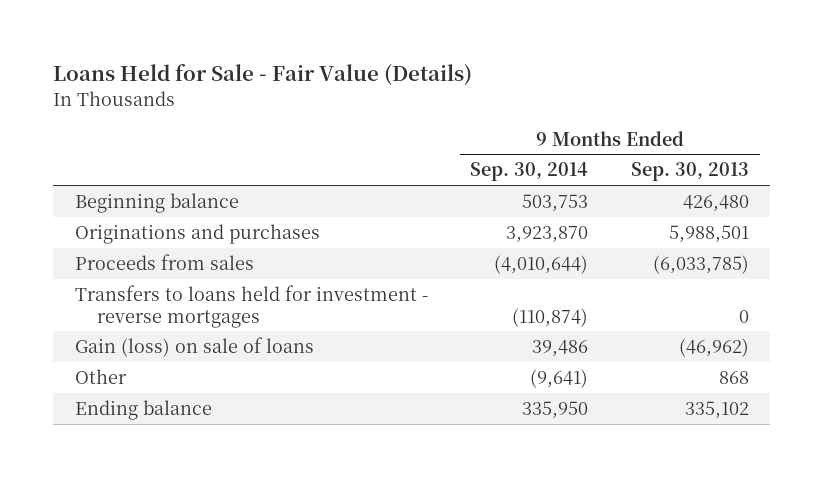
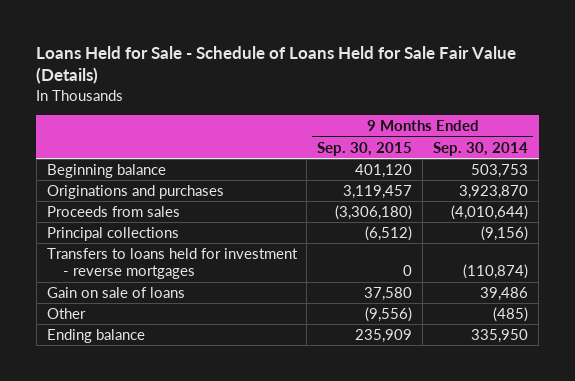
[53,64,473,87] Loans Held for Sale - Fair Value (Details) -> [36,45,517,85] Loans Held for Sale - Schedule of Loans Held for Sale Fair Value (Details)
[630,162,749,182] Sep. 30, 2013 -> none
none -> [317,141,413,156] Sep. 30, 2015
none -> [46,226,179,241] Principal collections
[74,336,314,357] Gain (loss) on sale of loans -> [46,286,185,298] Gain on sale of loans
[530,368,589,388] (9,641) -> [493,306,529,322] (485)

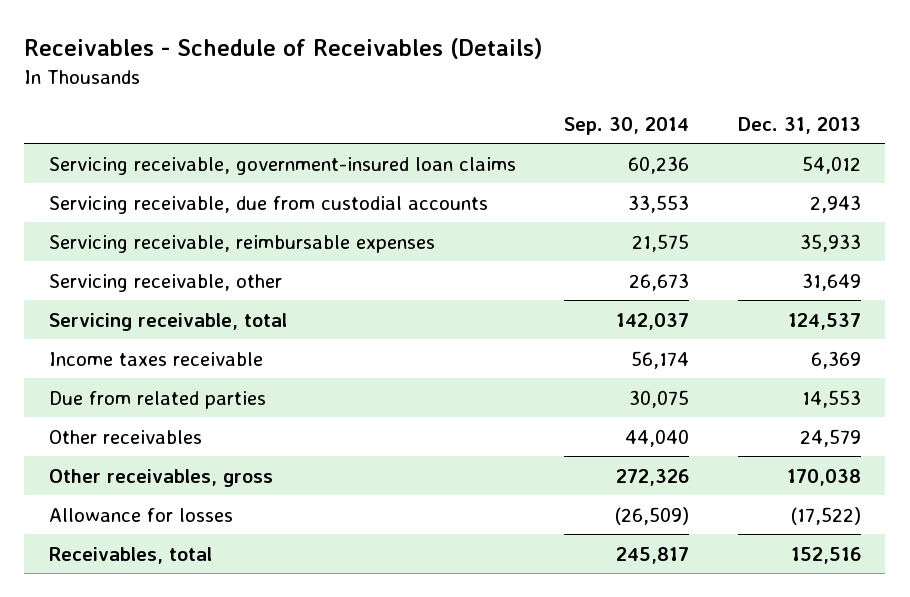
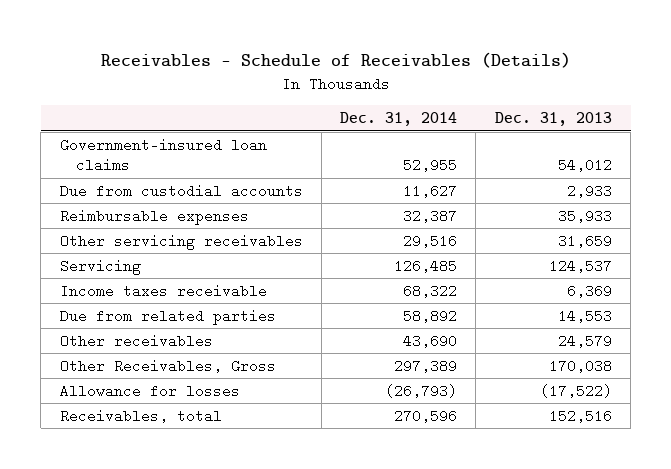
[564,116,690,135] Sep. 30, 2014 -> none
none -> [340,111,458,126] Dec. 31, 2014
[48,156,516,175] Servicing receivable, government-insured loan claims -> [59,137,267,173] Government-insured loan claims
[48,195,488,214] Servicing receivable, due from custodial accounts -> [59,183,303,198] Due from custodial accounts
[809,194,861,213] 2,943 -> [566,183,612,198] 2,933
[48,234,435,253] Servicing receivable, reimbursable expenses -> [59,208,249,225] Reimbursable expenses
[48,273,282,292] Servicing receivable, other -> [59,233,303,250] Other servicing receivables
[801,272,861,291] 31,649 -> [557,233,612,248] 31,659
[48,312,287,331] Servicing receivable, total -> [59,258,141,275] Servicing
[48,468,273,487] Other receivables, gross -> [59,358,276,373] Other Receivables, Gross

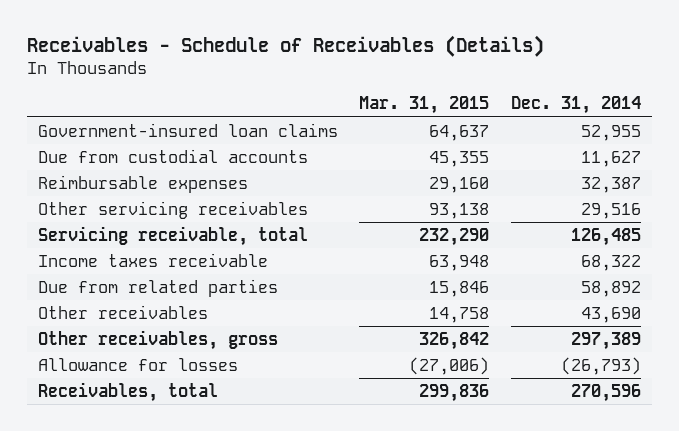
[494,111,612,126] Dec. 31, 2013 -> none
none -> [359,96,490,115] Mar. 31, 2015
[59,258,141,275] Servicing -> [37,225,308,246] Servicing receivable, total
[59,358,276,373] Other Receivables, Gross -> [37,329,278,350] Other receivables, gross

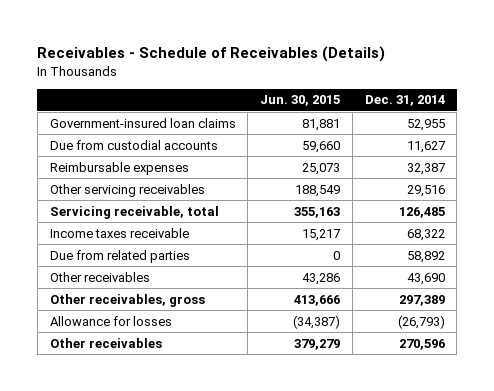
[359,96,490,115] Mar. 31, 2015 -> none
none -> [260,95,341,107] Jun. 30, 2015
[37,381,218,402] Receivables, total -> [49,337,162,348] Other receivables

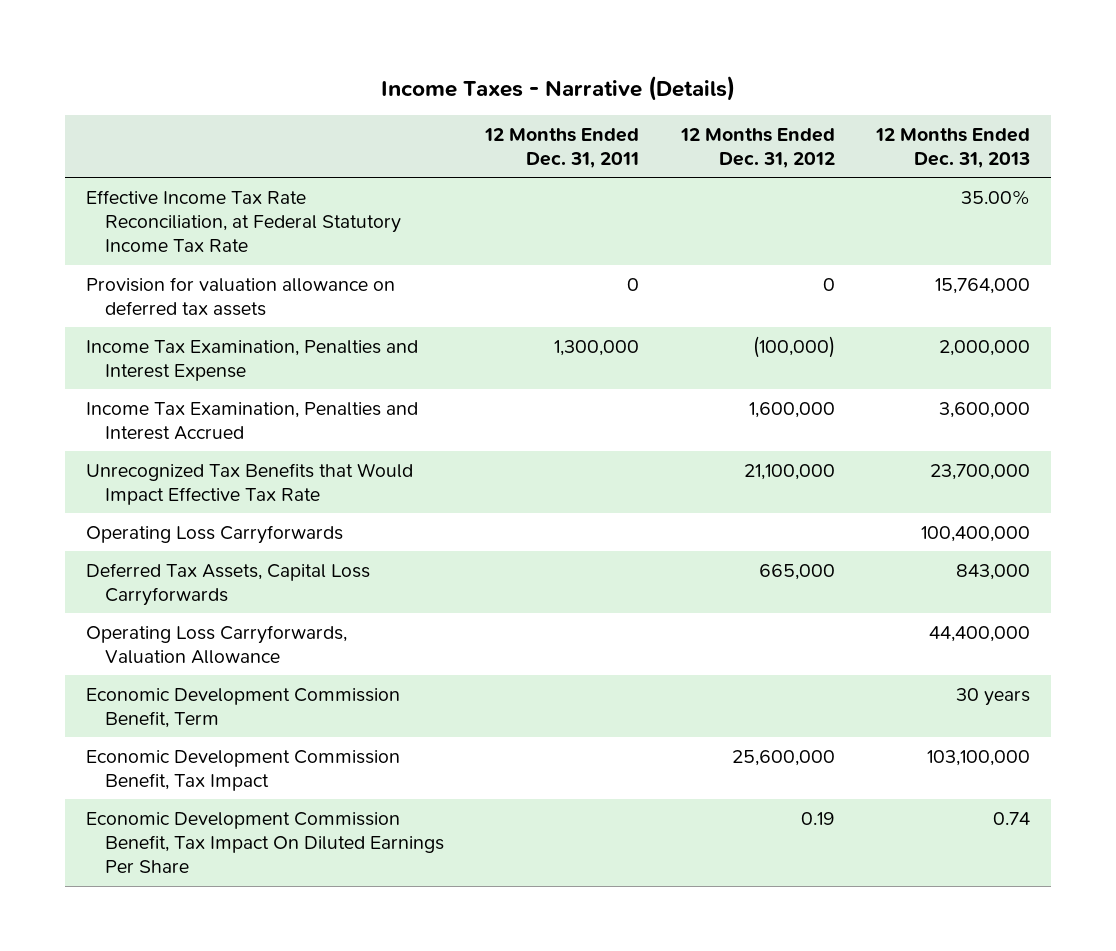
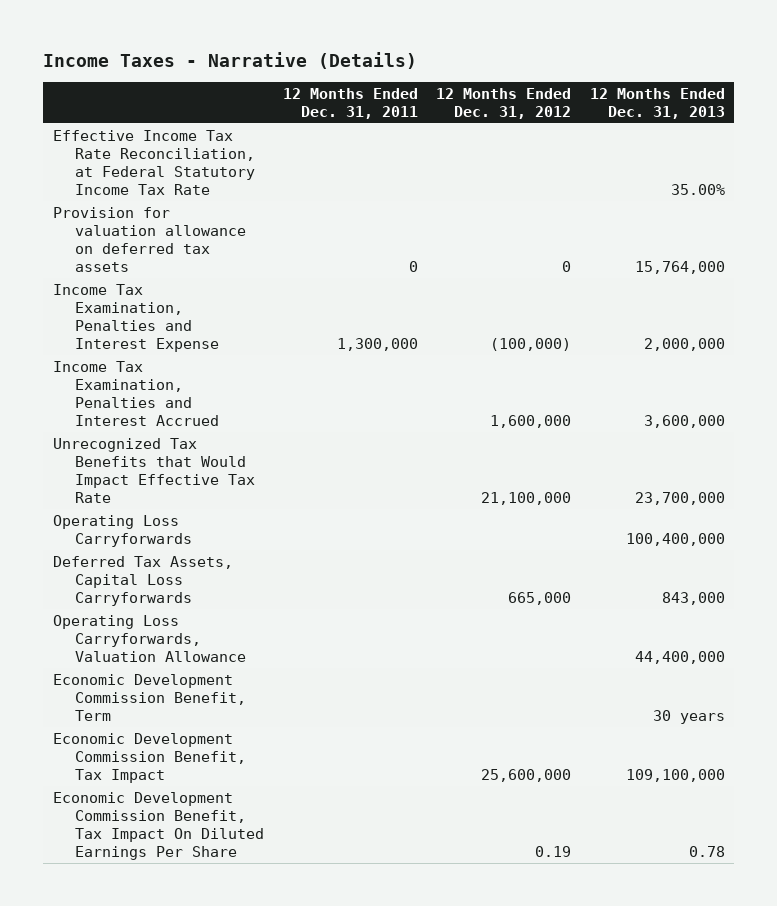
[927,749,1031,766] 103,100,000 -> [625,768,725,782] 109,100,000
[993,811,1031,825] 0.74 -> [688,845,725,857] 0.78

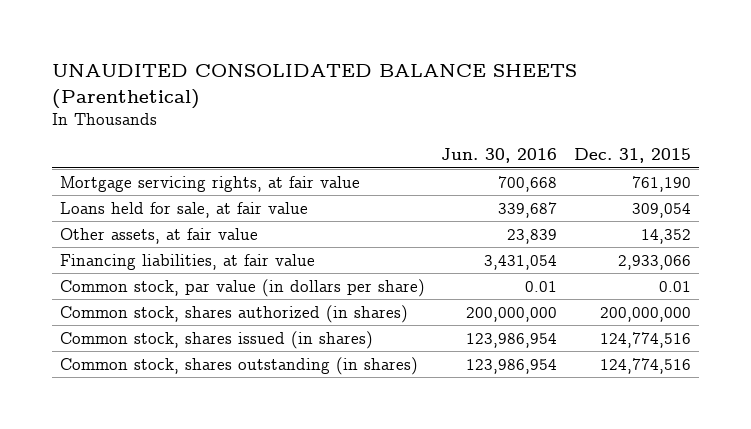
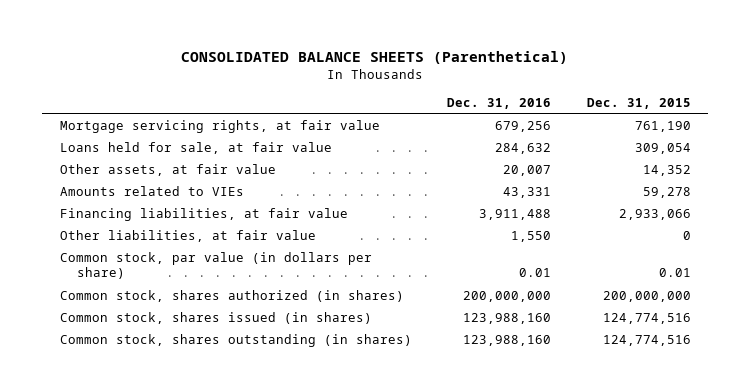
[51,64,577,109] UNAUDITED CONSOLIDATED BALANCE SHEETS (Parenthetical) -> [181,50,569,64] CONSOLIDATED BALANCE SHEETS (Parenthetical)
[441,148,558,164] Jun. 30, 2016 -> none
none -> [447,97,552,109] Dec. 31, 2016
none -> [59,185,244,196] Amounts related to VIEs
none -> [59,229,316,242] Other liabilities, at fair value

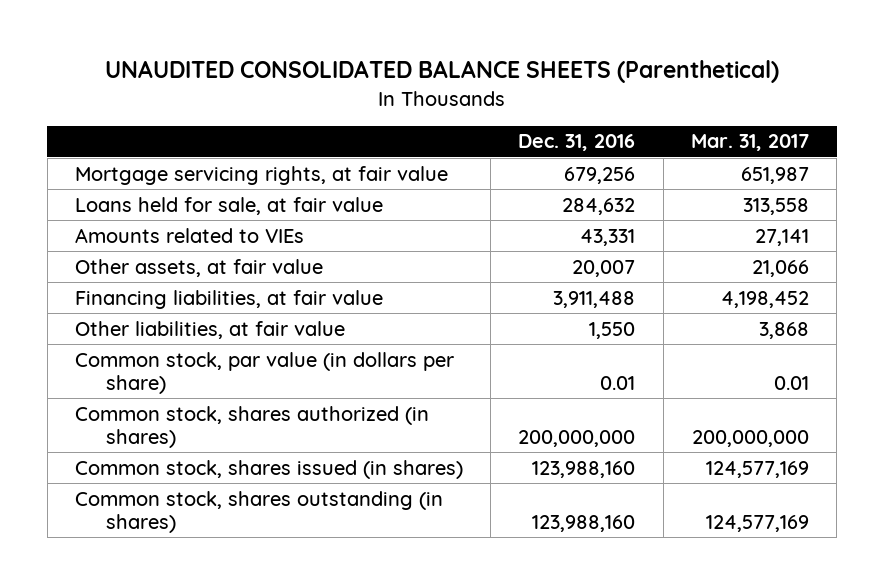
[181,50,569,64] CONSOLIDATED BALANCE SHEETS (Parenthetical) -> [104,60,779,84] UNAUDITED CONSOLIDATED BALANCE SHEETS (Parenthetical)
[586,97,691,109] Dec. 31, 2015 -> none
none -> [691,134,810,152] Mar. 31, 2017
[59,163,276,176] Other assets, at fair value -> [74,258,323,277] Other assets, at fair value

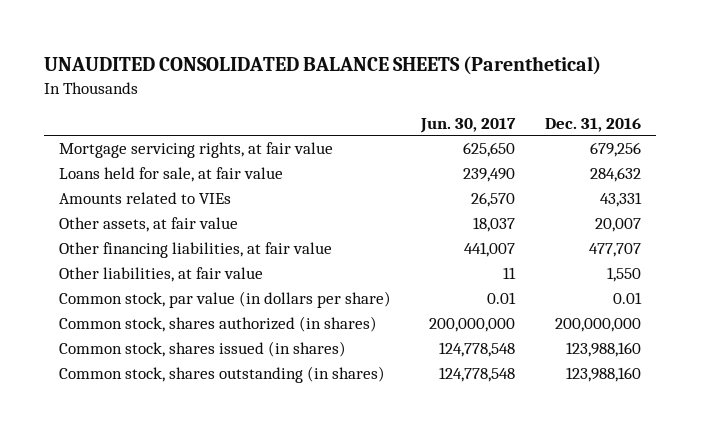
[691,134,810,152] Mar. 31, 2017 -> none
none -> [420,117,517,133] Jun. 30, 2017
[74,289,383,309] Financing liabilities, at fair value -> [59,242,333,259] Other financing liabilities, at fair value
[553,290,636,308] 3,911,488 -> [589,243,642,258] 477,707

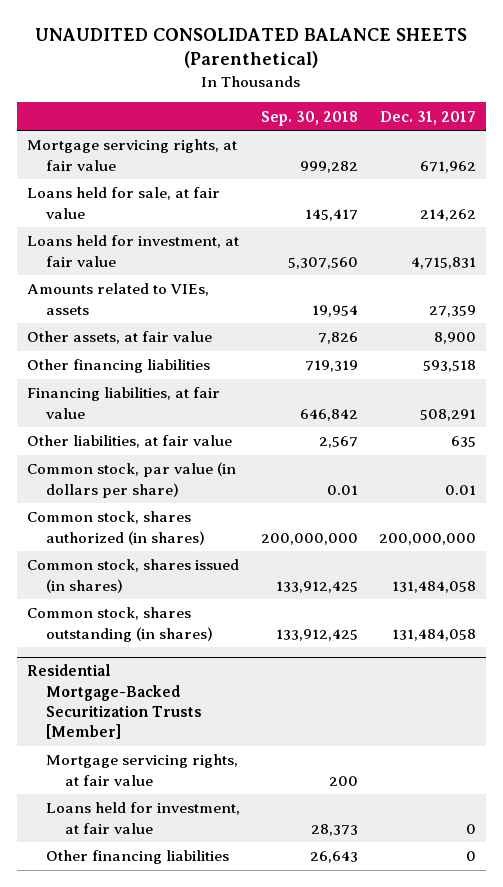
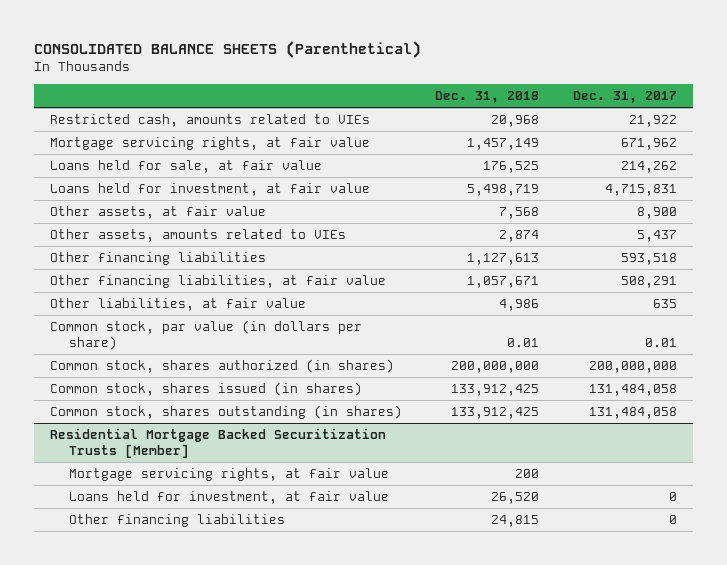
[35,28,468,69] UNAUDITED CONSOLIDATED BALANCE SHEETS (Parenthetical) -> [33,40,421,58] CONSOLIDATED BALANCE SHEETS (Parenthetical)
[260,110,358,126] Sep. 30, 2018 -> none
none -> [435,91,540,104] Dec. 31, 2018
none -> [50,114,371,128] Restricted cash, amounts related to VIEs
[27,283,210,315] Amounts related to VIEs, assets -> none
none -> [50,229,347,243] Other assets, amounts related to VIEs
[27,387,221,419] Financing liabilities, at fair value -> [50,275,387,289] Other financing liabilities, at fair value
[27,664,203,740] Residential Mortgage-Backed Securitization Trusts [Member] -> [50,428,387,459] Residential Mortgage Backed Securitization Trusts [Member]

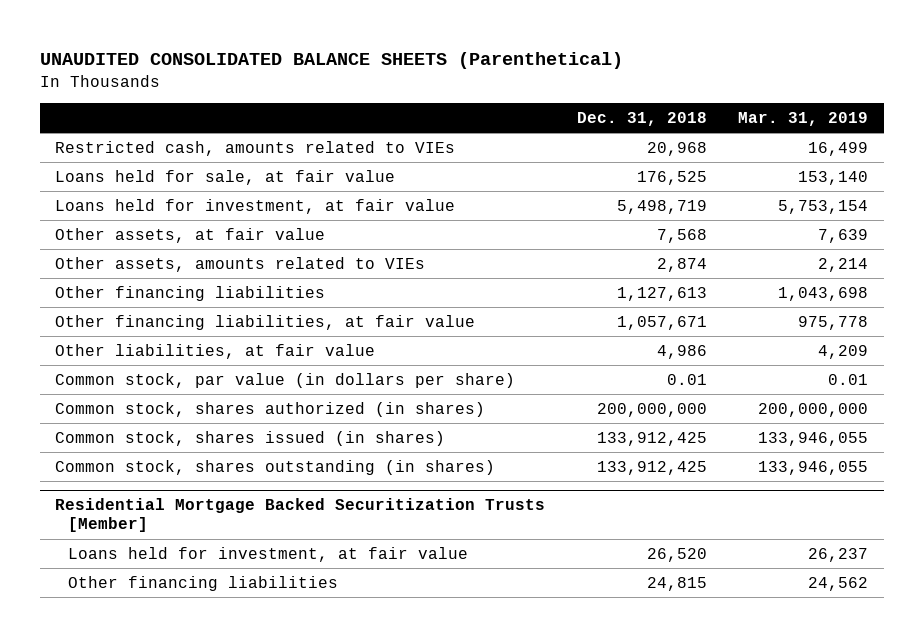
[33,40,421,58] CONSOLIDATED BALANCE SHEETS (Parenthetical) -> [39,51,623,69] UNAUDITED CONSOLIDATED BALANCE SHEETS (Parenthetical)
[572,91,677,104] Dec. 31, 2017 -> none
none -> [738,111,869,126] Mar. 31, 2019
[50,137,371,151] Mortgage servicing rights, at fair value -> none
[69,468,390,482] Mortgage servicing rights, at fair value -> none

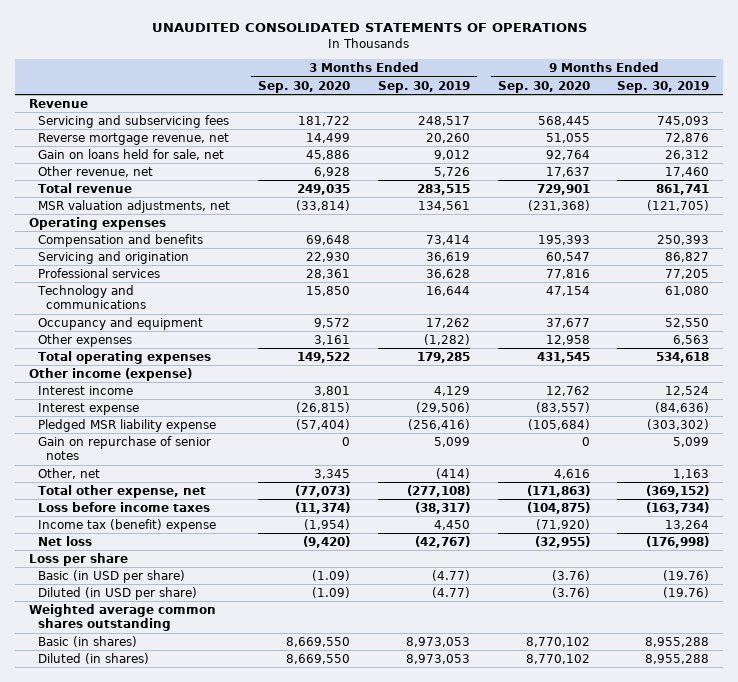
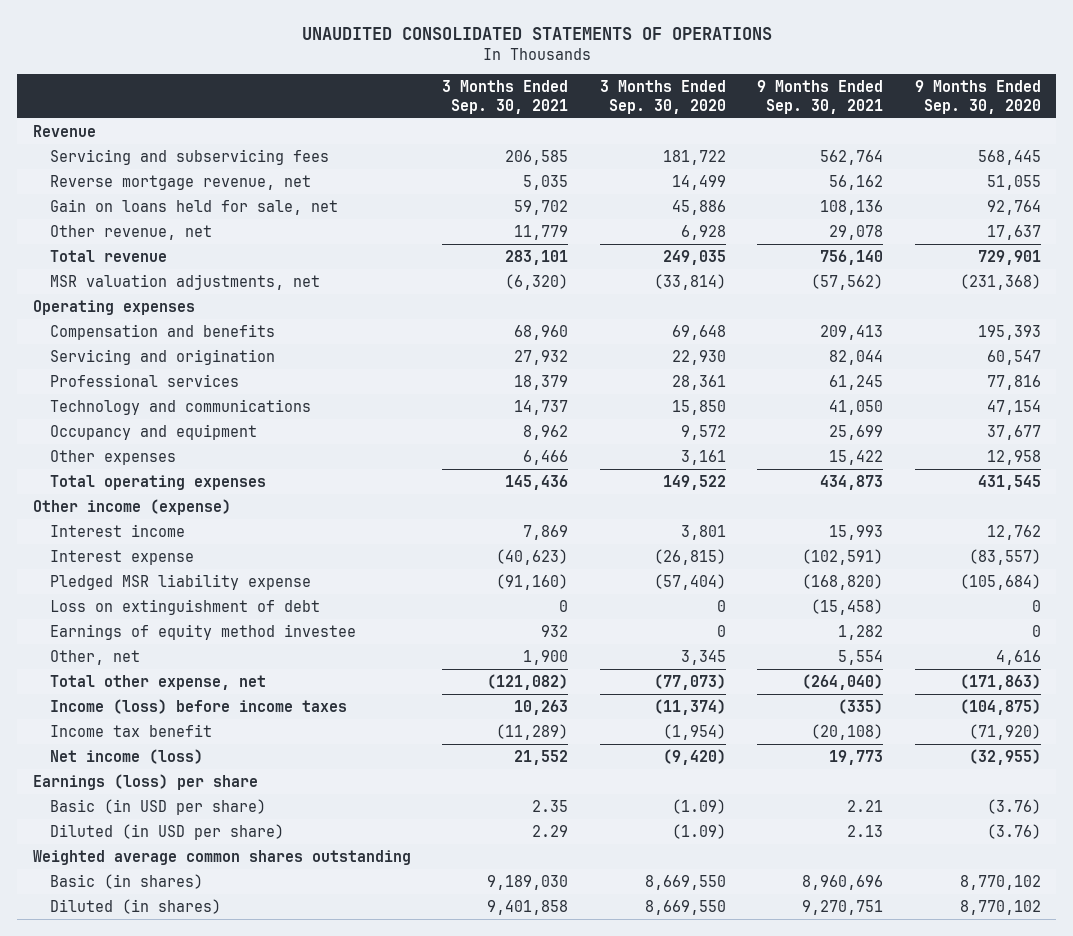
[377,80,470,93] Sep. 30, 2019 -> none
[617,80,710,93] Sep. 30, 2019 -> none
none -> [442,80,569,114] 3 Months Ended Sep. 30, 2021
none -> [757,80,884,114] 9 Months Ended Sep. 30, 2021
[37,435,211,461] Gain on repurchase of senior notes -> none
none -> [50,598,321,615] Loss on extinguishment of debt
none -> [50,623,357,640] Earnings of equity method investee
[37,501,210,512] Loss before income taxes -> [50,698,348,714] Income (loss) before income taxes
[37,518,216,532] Income tax (benefit) expense -> [50,723,213,737] Income tax benefit
[37,535,92,546] Net loss -> [50,748,204,764] Net income (loss)
[28,552,128,566] Loss per share -> [32,773,258,790] Earnings (loss) per share

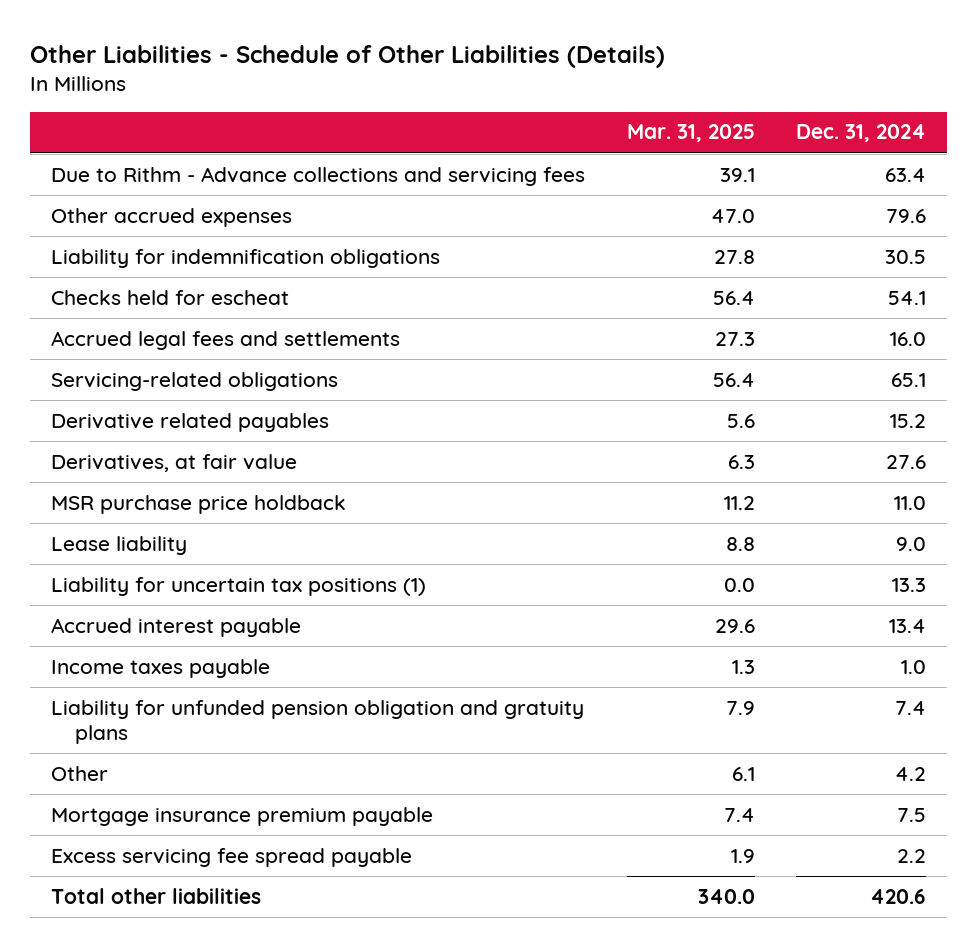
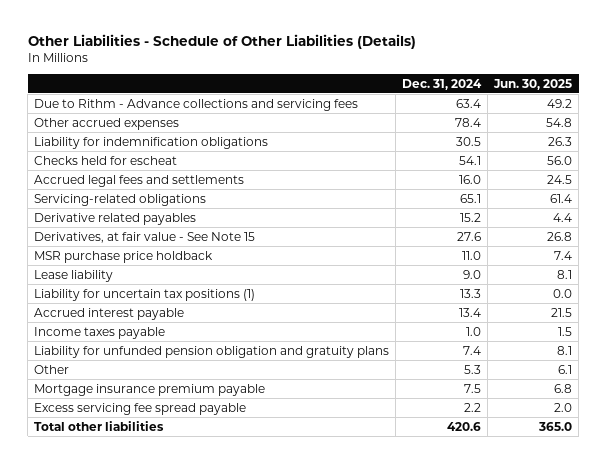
[626,124,755,143] Mar. 31, 2025 -> none
none -> [493,78,573,90] Jun. 30, 2025
[886,208,927,223] 79.6 -> [455,117,482,127] 78.4
[51,453,298,472] Derivatives, at fair value -> [34,231,256,243] Derivatives, at fair value - See Note 15
[895,766,927,781] 4.2 -> [464,364,482,374] 5.3

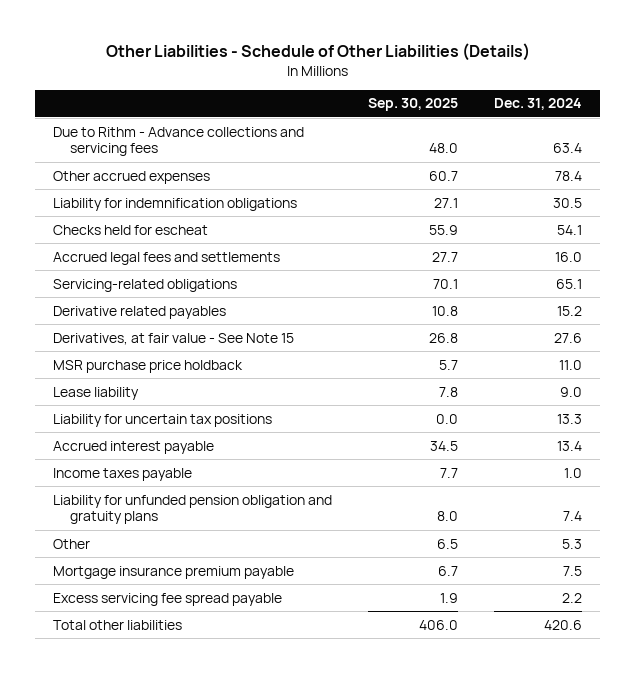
[493,78,573,90] Jun. 30, 2025 -> none
none -> [368,98,459,112] Sep. 30, 2025
[34,288,256,301] Liability for uncertain tax positions (1) -> [53,413,273,427] Liability for uncertain tax positions

